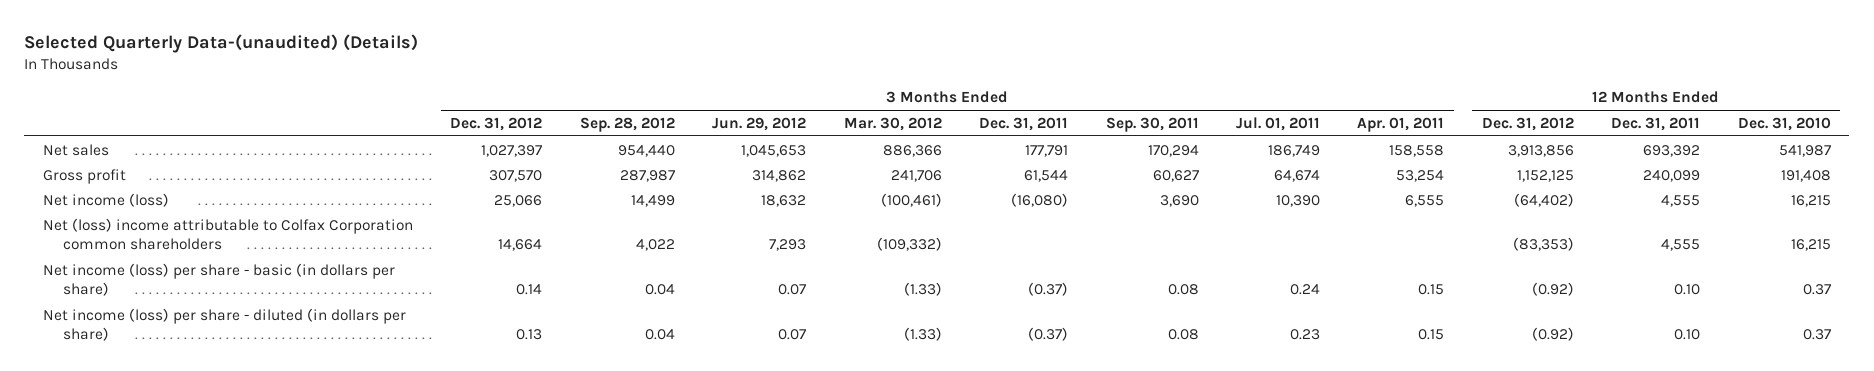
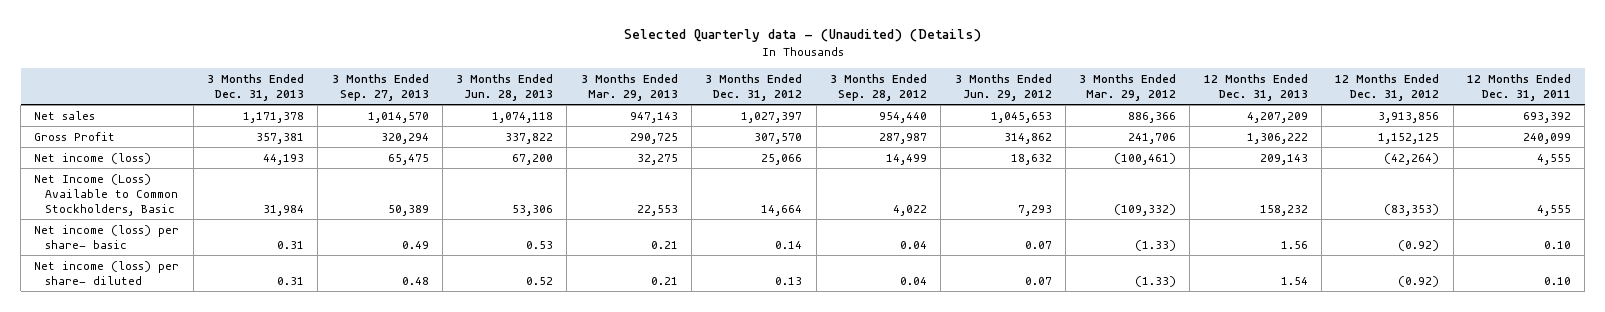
[24,34,419,54] Selected Quarterly Data-(unaudited) (Details) -> [623,29,981,43] Selected Quarterly data - (Unaudited) (Details)
[843,116,942,131] Mar. 30, 2012 -> none
[979,116,1069,131] Dec. 31, 2011 -> none
[1105,116,1199,132] Sep. 30, 2011 -> none
[1235,116,1320,131] Jul. 01, 2011 -> none
[1357,116,1445,132] Apr. 01, 2011 -> none
[1737,116,1831,131] Dec. 31, 2010 -> none
none -> [206,73,304,101] 3 Months Ended Dec. 31, 2013
none -> [331,73,429,101] 3 Months Ended Sep. 27, 2013
none -> [456,73,554,101] 3 Months Ended Jun. 28, 2013
none -> [580,73,678,101] 3 Months Ended Mar. 29, 2013
none -> [1079,73,1177,101] 3 Months Ended Mar. 29, 2012
none -> [1203,73,1308,101] 12 Months Ended Dec. 31, 2013
[42,168,126,184] Gross profit -> [34,131,116,141] Gross Profit
[1513,192,1574,207] (64,402) -> [1384,152,1440,165] (42,264)
[42,217,413,251] Net (loss) income attributable to Colfax Corporation common shareholders -> [34,173,178,216] Net Income (Loss) Available to Common Stockholders, Basic
[42,262,395,297] Net income (loss) per share - basic (in dollars per share) -> [34,224,180,249] Net income (loss) per share- basic
[42,307,406,342] Net income (loss) per share - diluted (in dollars per share) -> [34,260,180,285] Net income (loss) per share- diluted

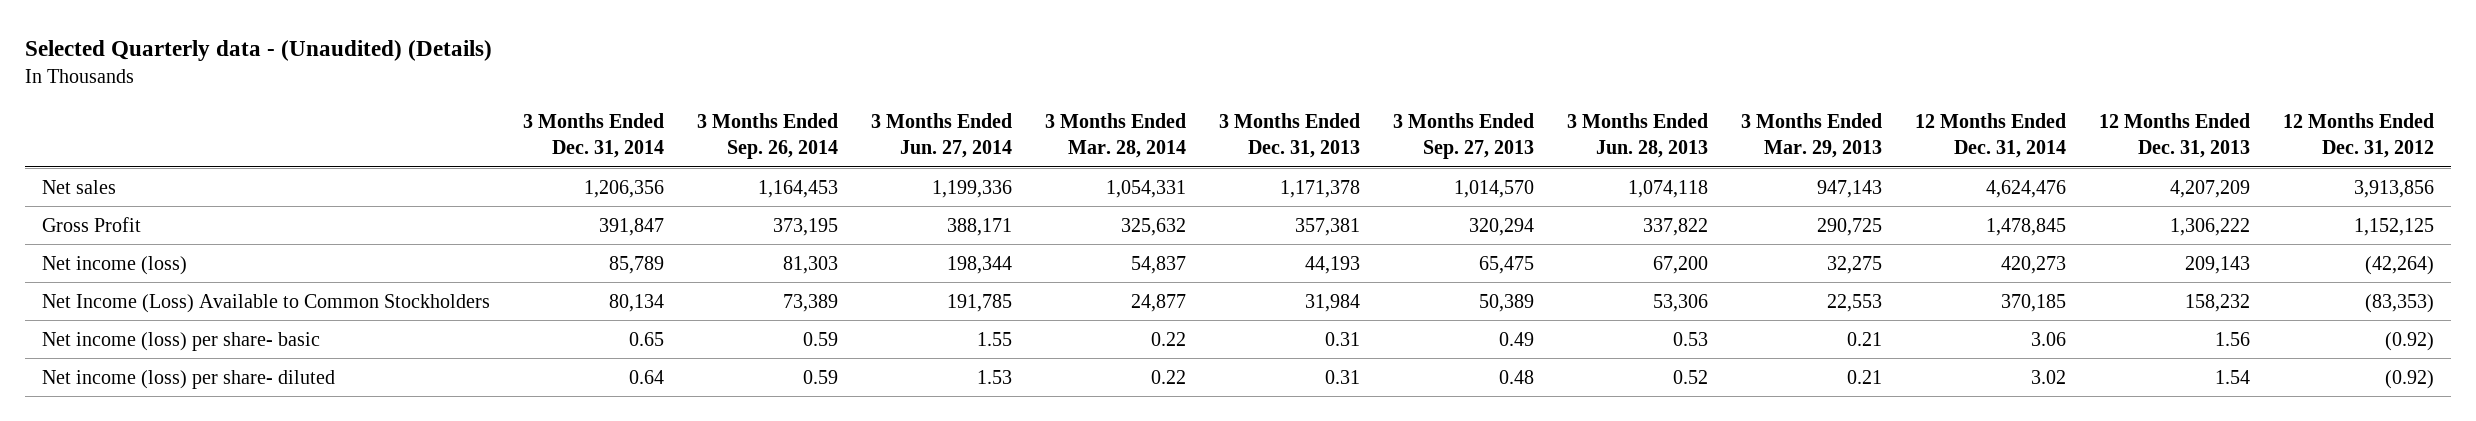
[705,73,803,101] 3 Months Ended Dec. 31, 2012 -> none
[829,73,927,101] 3 Months Ended Sep. 28, 2012 -> none
[954,73,1052,101] 3 Months Ended Jun. 29, 2012 -> none
[1079,73,1177,101] 3 Months Ended Mar. 29, 2012 -> none
[1466,73,1571,101] 12 Months Ended Dec. 31, 2011 -> none
none -> [522,113,664,159] 3 Months Ended Dec. 31, 2014
none -> [696,113,838,160] 3 Months Ended Sep. 26, 2014
none -> [870,113,1012,159] 3 Months Ended Jun. 27, 2014
none -> [1044,113,1186,159] 3 Months Ended Mar. 28, 2014
none -> [1915,113,2067,159] 12 Months Ended Dec. 31, 2014
[34,173,178,216] Net Income (Loss) Available to Common Stockholders, Basic -> [41,293,490,313] Net Income (Loss) Available to Common Stockholders

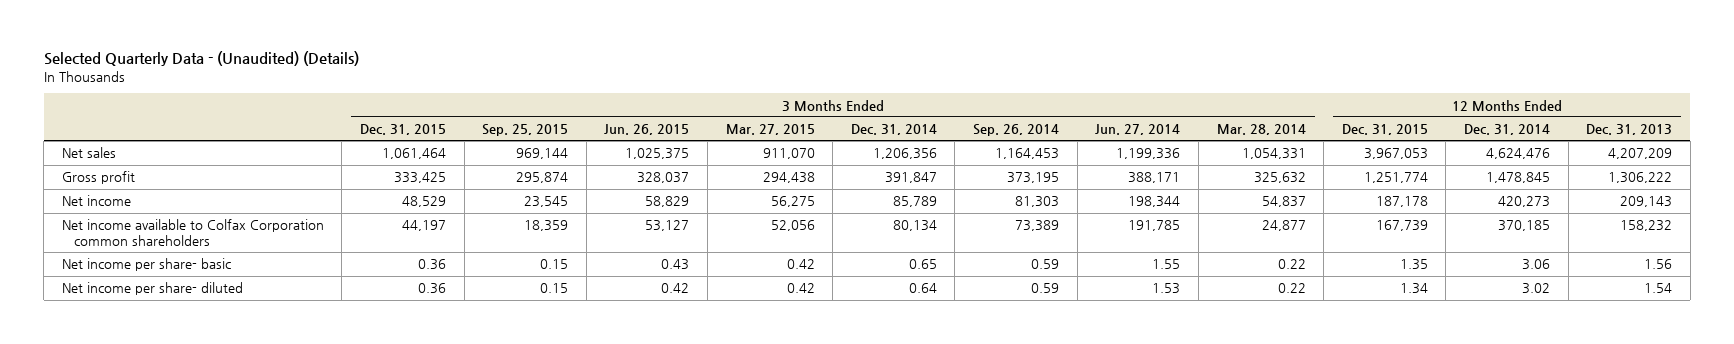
[25,40,493,62] Selected Quarterly data - (Unaudited) (Details) -> [43,51,359,67] Selected Quarterly Data - (Unaudited) (Details)
[1218,113,1360,159] 3 Months Ended Dec. 31, 2013 -> none
[1393,113,1535,160] 3 Months Ended Sep. 27, 2013 -> none
[1567,113,1709,159] 3 Months Ended Jun. 28, 2013 -> none
[1741,113,1883,159] 3 Months Ended Mar. 29, 2013 -> none
[2283,113,2435,159] 12 Months Ended Dec. 31, 2012 -> none
none -> [359,124,446,136] Dec. 31, 2015
none -> [482,124,569,137] Sep. 25, 2015
none -> [604,124,690,136] Jun. 26, 2015
none -> [725,124,815,136] Mar. 27, 2015
none -> [1341,124,1428,136] Dec. 31, 2015
[41,216,141,232] Gross Profit -> [61,171,135,185] Gross profit
[41,255,187,275] Net income (loss) -> [61,195,131,207] Net income
[41,293,490,313] Net Income (Loss) Available to Common Stockholders -> [61,219,324,246] Net income available to Colfax Corporation common shareholders
[41,331,320,351] Net income (loss) per share- basic -> [61,258,231,272] Net income per share- basic
[41,369,335,389] Net income (loss) per share- diluted -> [61,282,243,296] Net income per share- diluted

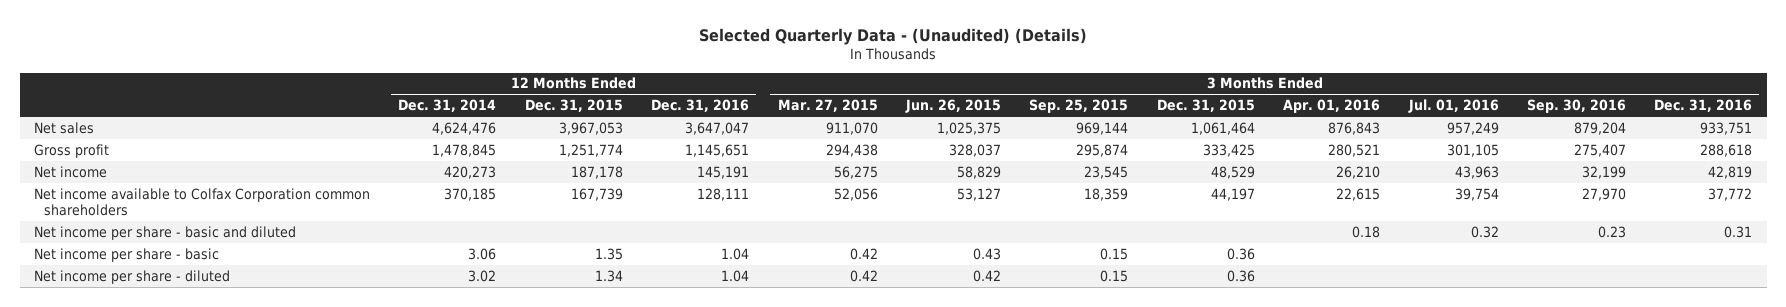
[850,124,937,136] Dec. 31, 2014 -> none
[973,124,1060,137] Sep. 26, 2014 -> none
[1095,124,1181,136] Jun. 27, 2014 -> none
[1216,124,1306,136] Mar. 28, 2014 -> none
[1586,124,1673,136] Dec. 31, 2013 -> none
none -> [651,99,750,113] Dec. 31, 2016
none -> [1283,99,1381,114] Apr. 01, 2016
none -> [1407,99,1499,114] Jul. 01, 2016
none -> [1526,99,1626,114] Sep. 30, 2016
none -> [1654,99,1753,113] Dec. 31, 2016
none -> [33,225,296,240] Net income per share - basic and diluted
[61,258,231,272] Net income per share- basic -> [33,247,219,262] Net income per share - basic
[61,282,243,296] Net income per share- diluted -> [33,269,230,284] Net income per share - diluted

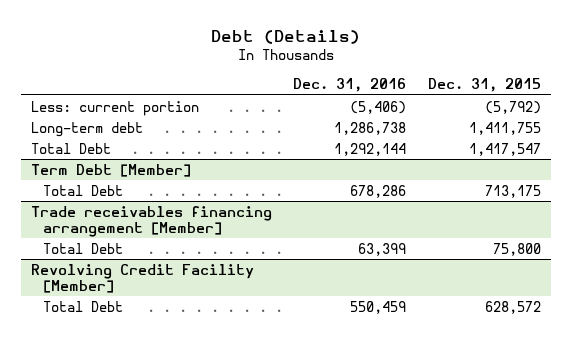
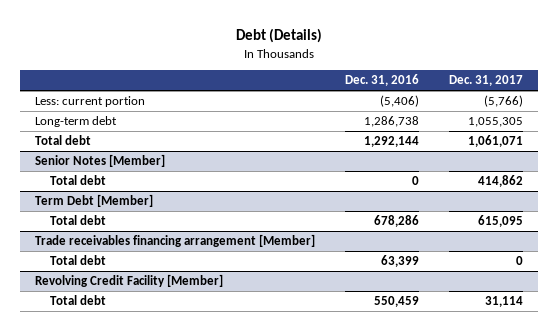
[427,78,541,93] Dec. 31, 2015 -> none
none -> [448,75,523,87] Dec. 31, 2017
[31,142,112,154] Total Debt -> [35,135,92,146] Total debt
none -> [35,154,166,168] Senior Notes [Member]
none -> [49,175,106,186] Total debt
[42,184,123,196] Total Debt -> [49,215,106,226] Total debt
[42,242,123,254] Total Debt -> [49,255,106,266] Total debt
[42,300,123,312] Total Debt -> [49,295,106,306] Total debt

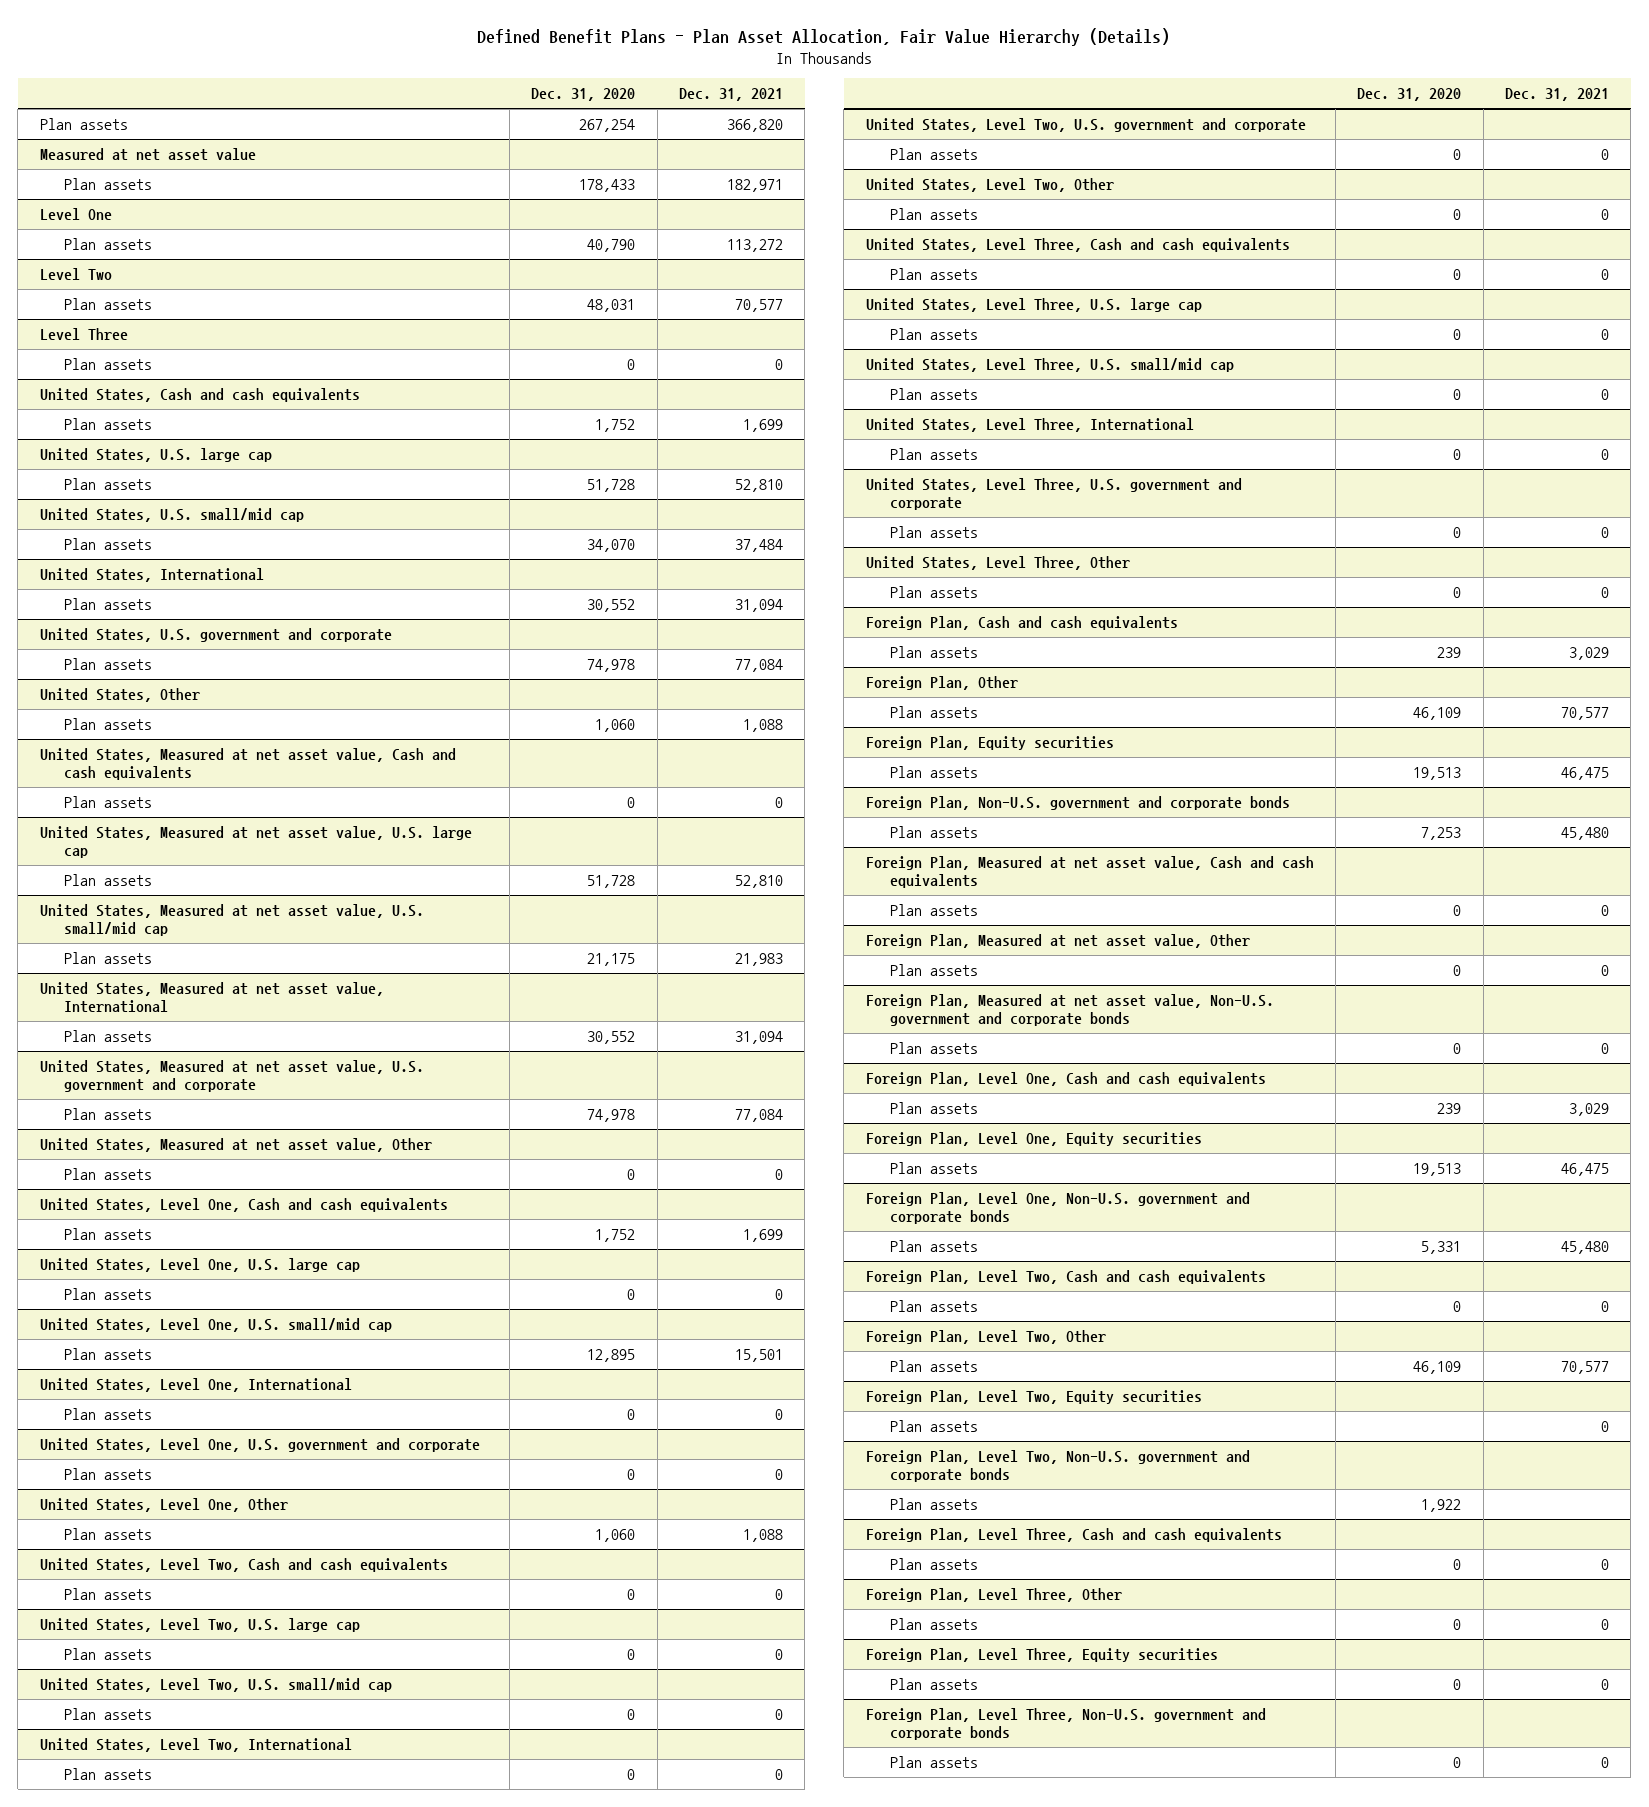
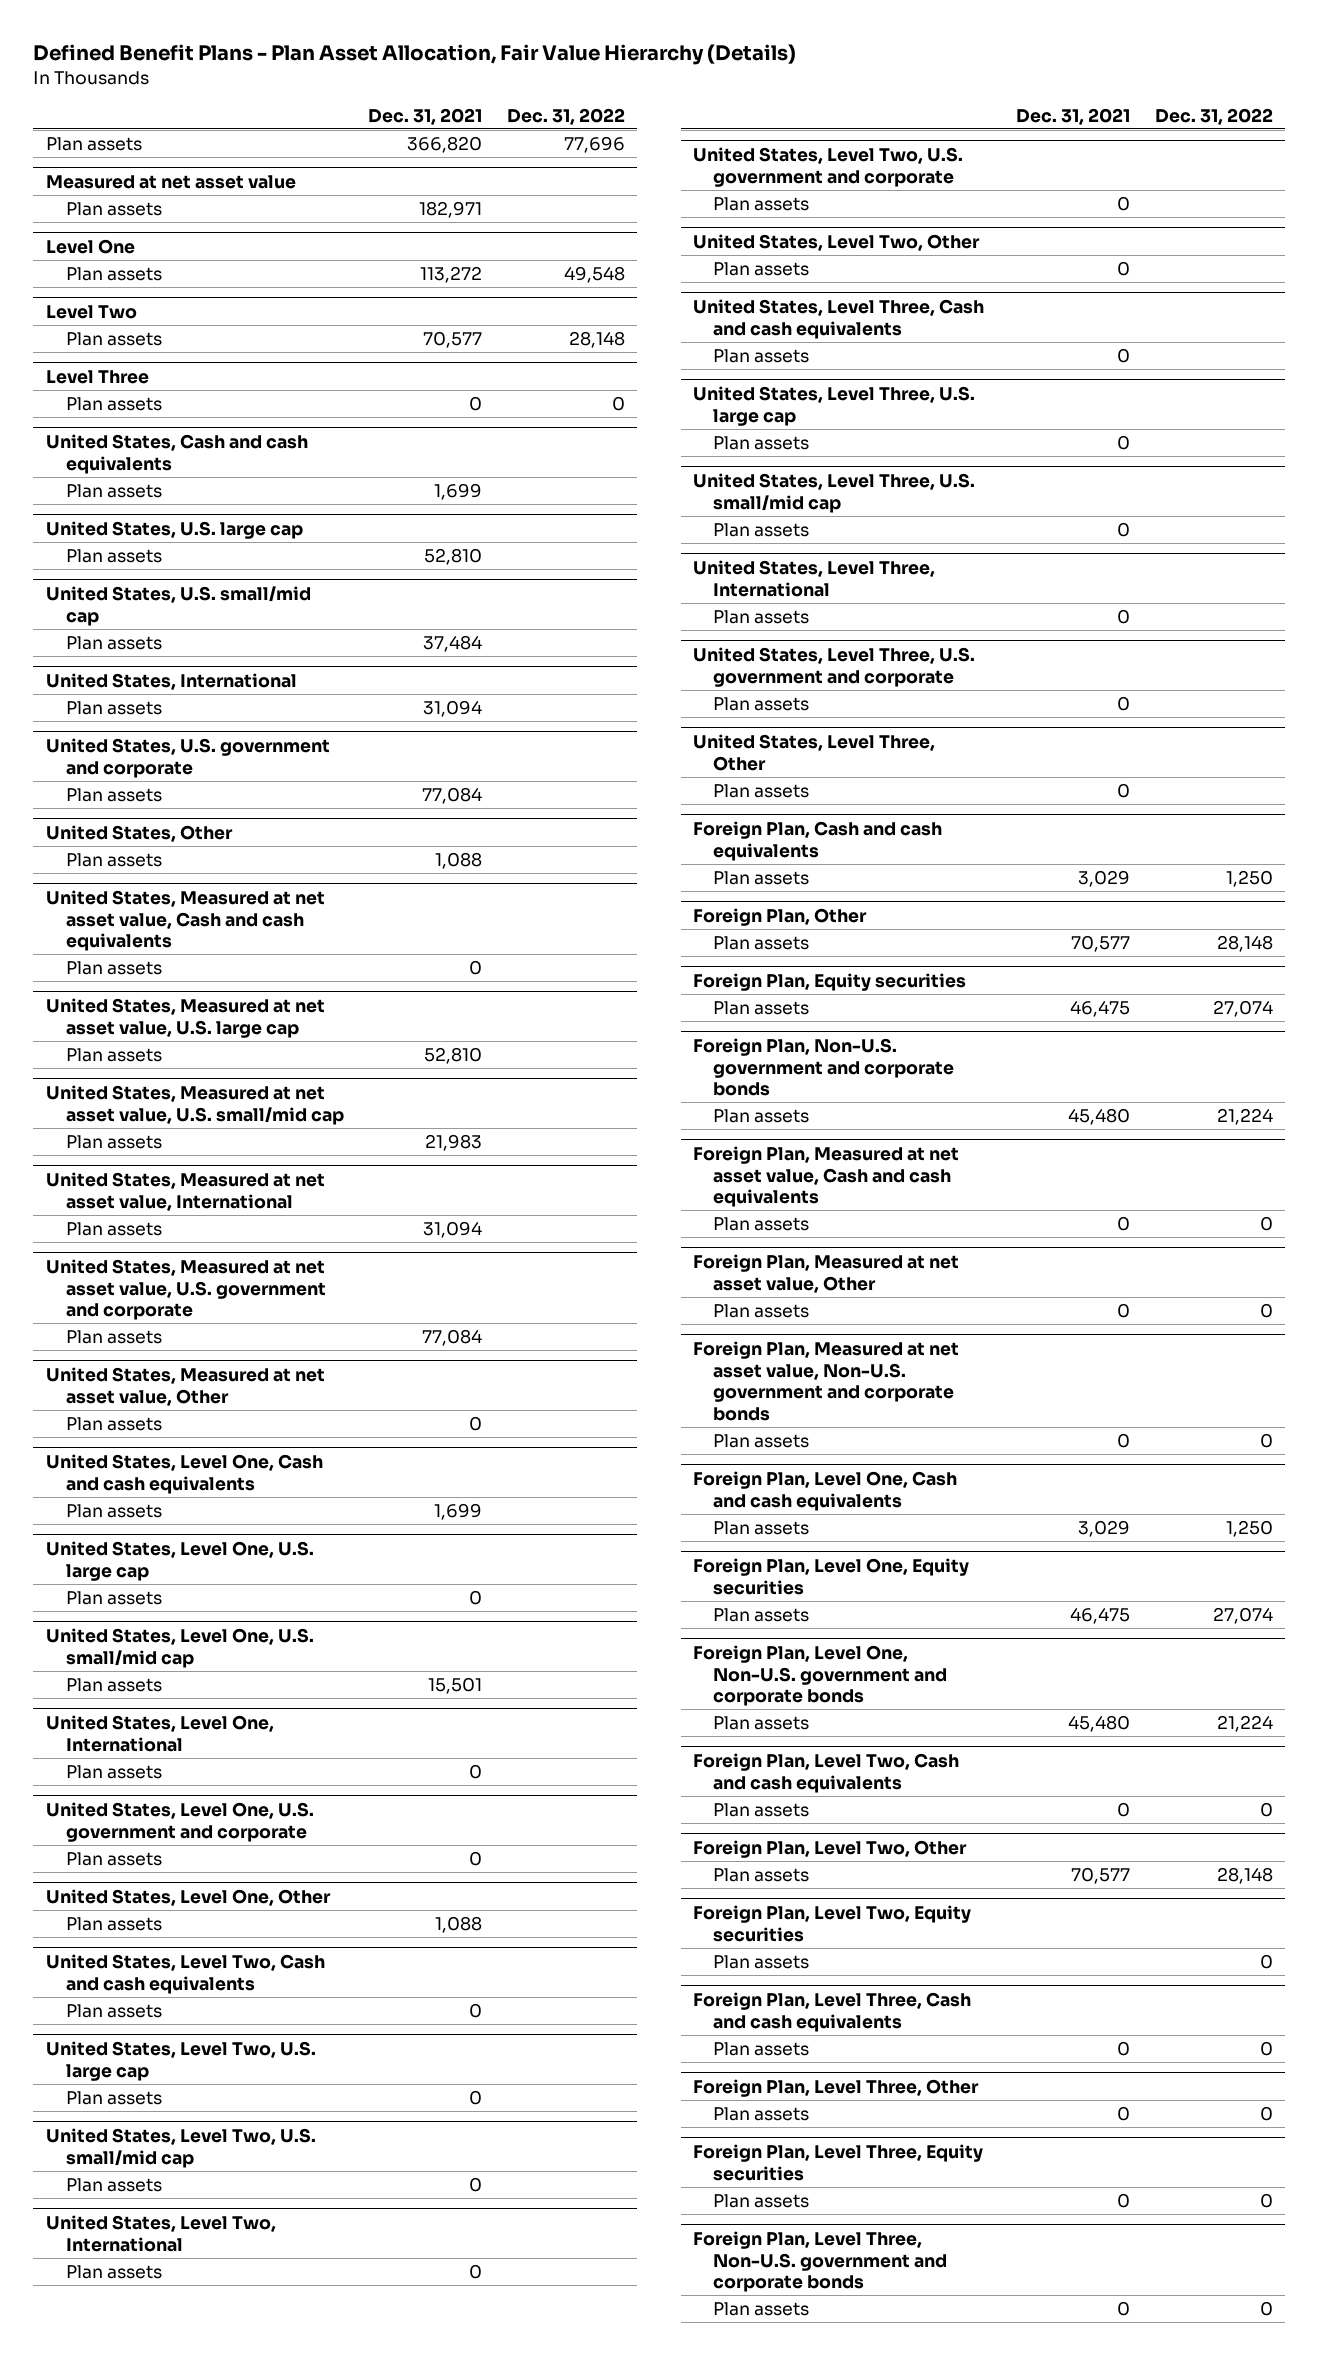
[531,88,636,102] Dec. 31, 2020 -> none
none -> [507,107,626,125] Dec. 31, 2022
[890,1419,979,1432] Plan assets -> none
[865,1449,1250,1482] Foreign Plan, Level Two, Non-U.S. government and corporate bonds -> none

